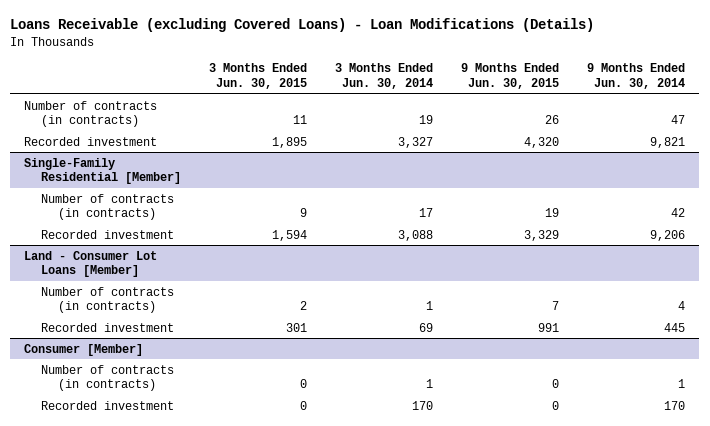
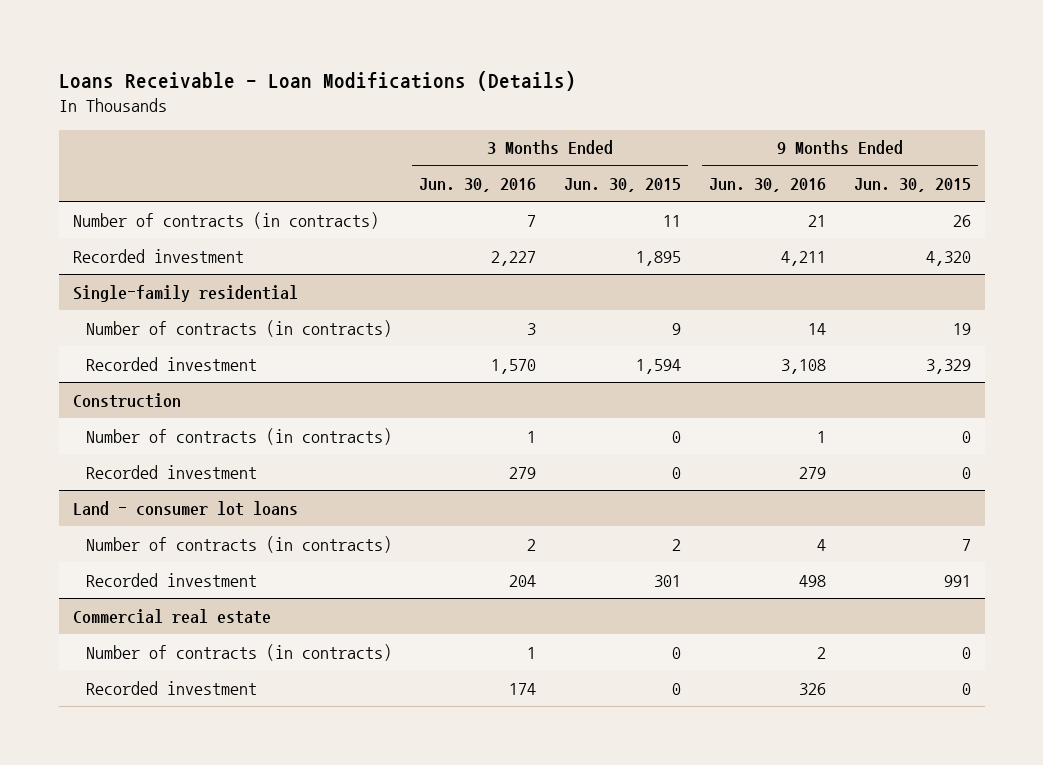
[10,18,595,33] Loans Receivable (excluding Covered Loans) - Loan Modifications (Details) -> [58,70,576,91] Loans Receivable - Loan Modifications (Details)
[335,63,434,90] 3 Months Ended Jun. 30, 2014 -> none
[587,63,686,90] 9 Months Ended Jun. 30, 2014 -> none
none -> [419,178,537,193] Jun. 30, 2016
none -> [709,178,827,193] Jun. 30, 2016
[24,157,182,185] Single-Family Residential [Member] -> [72,284,298,302] Single-family residential
none -> [72,392,181,408] Construction
none -> [85,427,392,445] Number of contracts (in contracts)
none -> [85,464,257,479] Recorded investment
[24,250,158,278] Land - Consumer Lot Loans [Member] -> [72,500,298,516] Land - consumer lot loans
[24,343,144,356] Consumer [Member] -> none
none -> [72,608,271,624] Commercial real estate

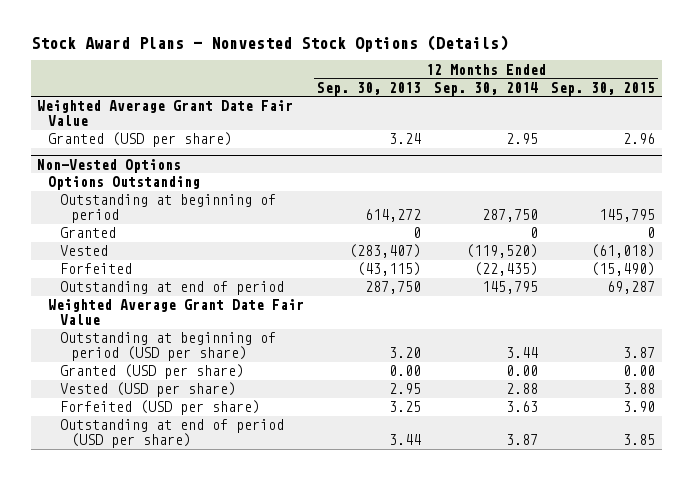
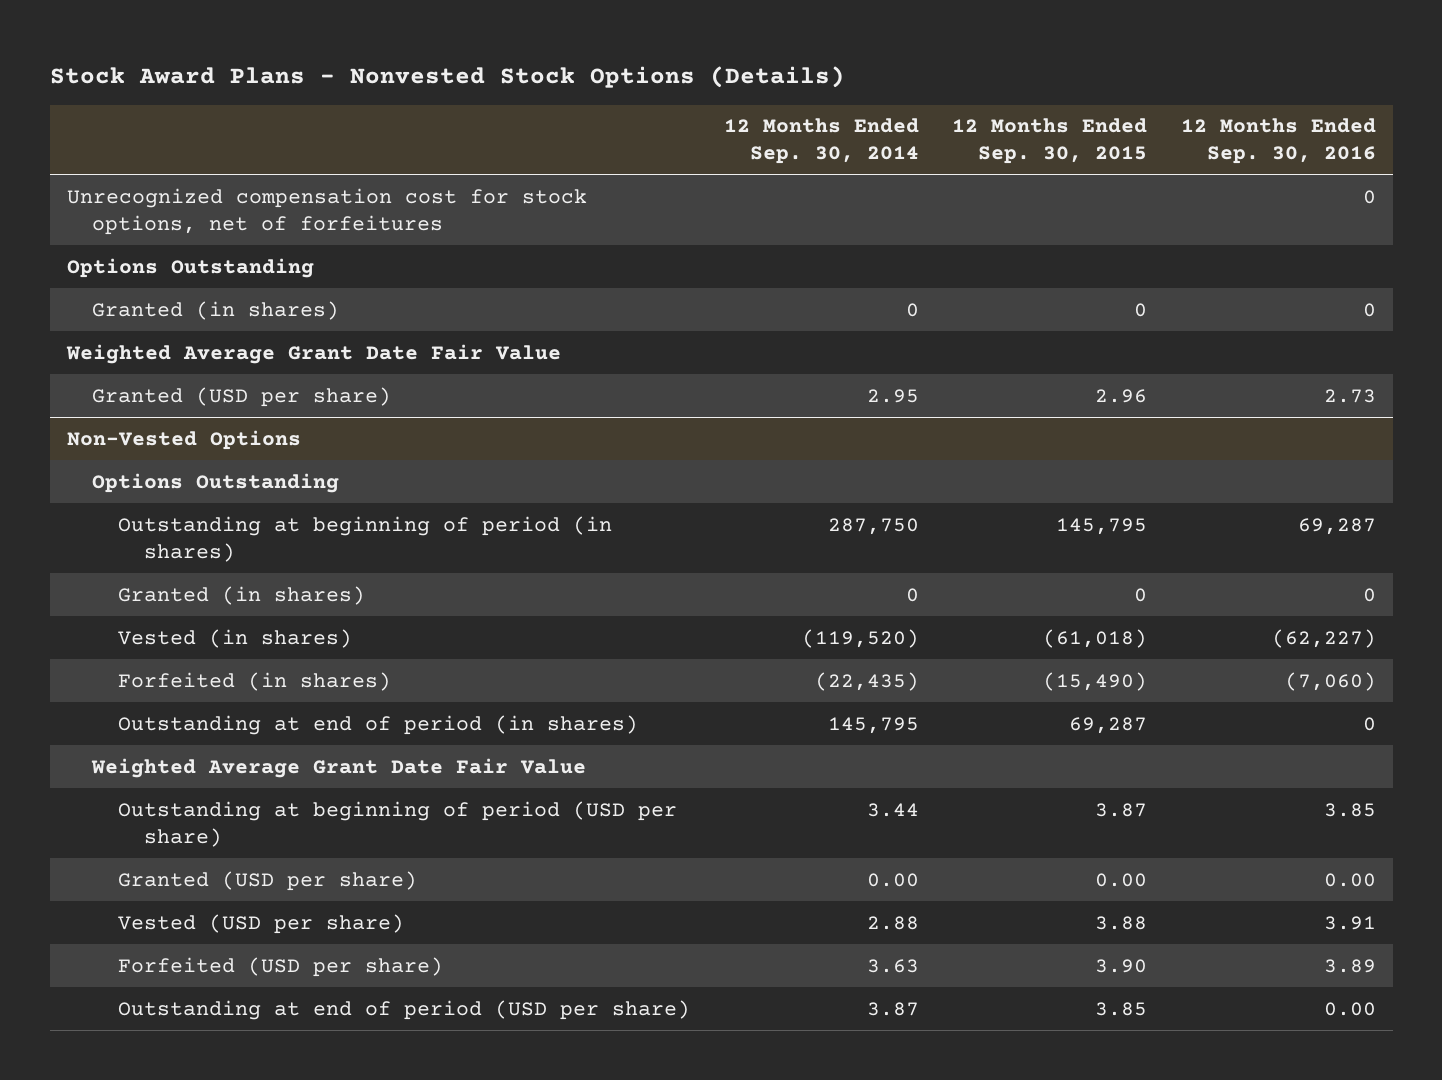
[317,81,422,96] Sep. 30, 2013 -> none
none -> [1180,118,1376,165] 12 Months Ended Sep. 30, 2016
none -> [66,187,587,235] Unrecognized compensation cost for stock options, net of forfeitures
none -> [66,257,314,278] Options Outstanding
none -> [92,300,340,320] Granted (in shares)
[59,194,276,224] Outstanding at beginning of period -> [117,515,612,562] Outstanding at beginning of period (in shares)
[59,227,116,239] Granted -> [117,585,365,605] Granted (in shares)
[59,245,108,257] Vested -> [117,628,352,648] Vested (in shares)
[59,263,132,275] Forfeited -> [117,671,391,691] Forfeited (in shares)
[59,281,284,296] Outstanding at end of period -> [117,714,638,735] Outstanding at end of period (in shares)

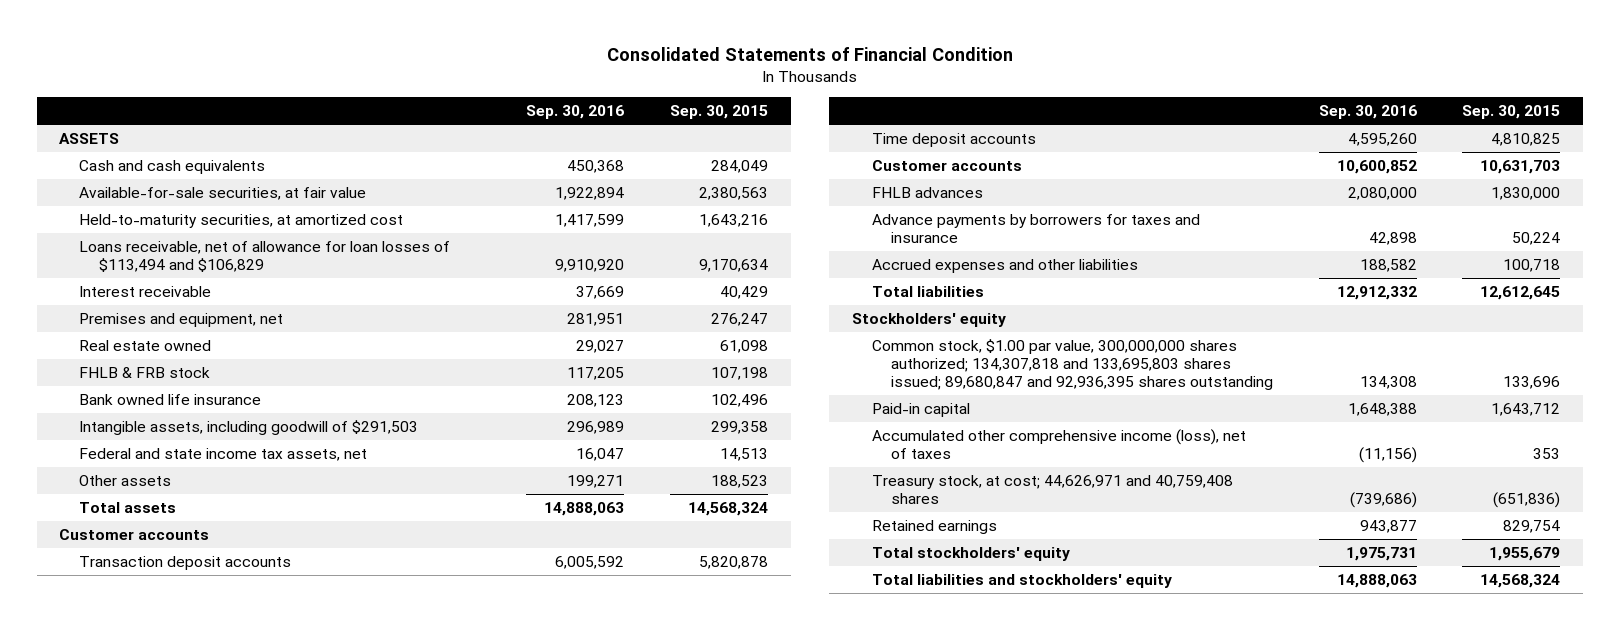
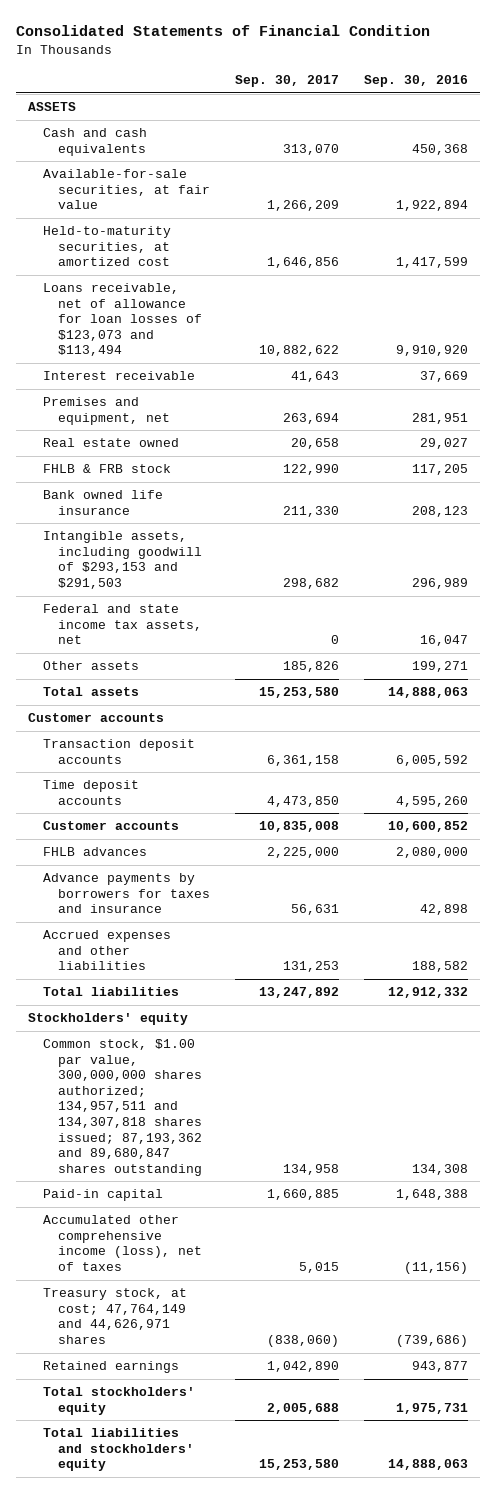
[669,105,768,120] Sep. 30, 2015 -> none
none -> [234,75,339,88] Sep. 30, 2017
[78,241,450,272] Loans receivable, net of allowance for loan losses of $113,494 and $106,829 -> [42,283,202,357] Loans receivable, net of allowance for loan losses of $123,073 and $113,494
[78,420,418,436] Intangible assets, including goodwill of $291,503 -> [42,531,202,589] Intangible assets, including goodwill of $293,153 and $291,503
[871,339,1274,390] Common stock, $1.00 par value, 300,000,000 shares authorized; 134,307,818 and 133,695,803 shares issued; 89,680,847 and 92,936,395 shares outstanding -> [42,1039,202,1176] Common stock, $1.00 par value, 300,000,000 shares authorized; 134,957,511 and 134,307,818 shares issued; 87,193,362 and 89,680,847 shares outstanding
[871,475,1233,504] Treasury stock, at cost; 44,626,971 and 40,759,408 shares -> [42,1288,187,1344] Treasury stock, at cost; 47,764,149 and 44,626,971 shares

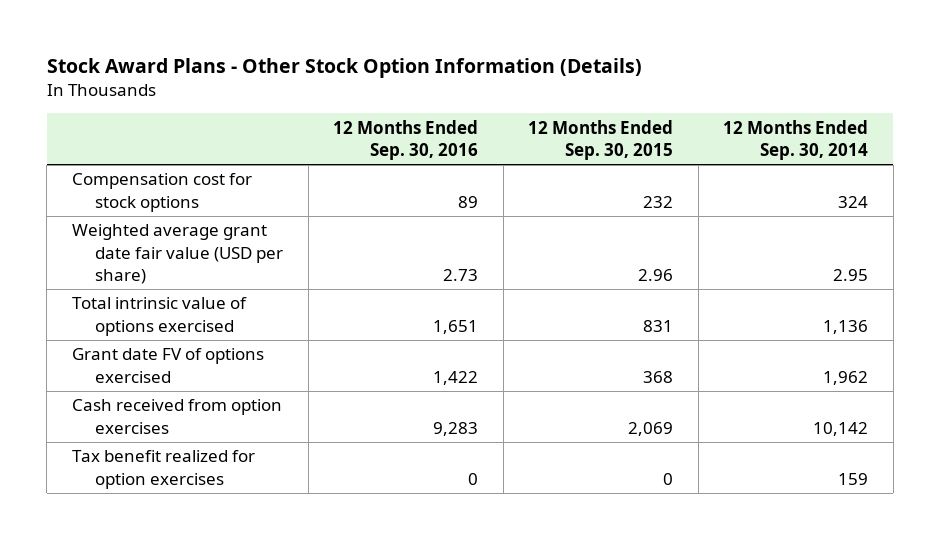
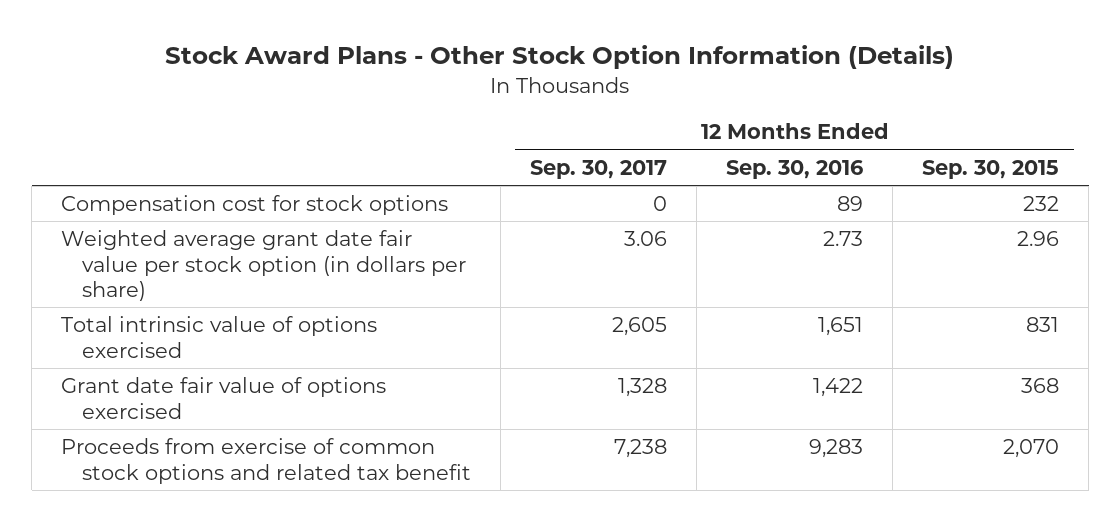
[723,119,869,160] 12 Months Ended Sep. 30, 2014 -> none
none -> [530,159,668,179] Sep. 30, 2017
[71,224,284,284] Weighted average grant date fair value (USD per share) -> [61,230,467,302] Weighted average grant date fair value per stock option (in dollars per share)
[71,399,282,434] Cash received from option exercises -> none
[71,450,255,489] Tax benefit realized for option exercises -> none
[71,348,264,383] Grant date FV of options exercised -> [61,377,387,419] Grant date fair value of options exercised
none -> [61,438,472,484] Proceeds from exercise of common stock options and related tax benefit

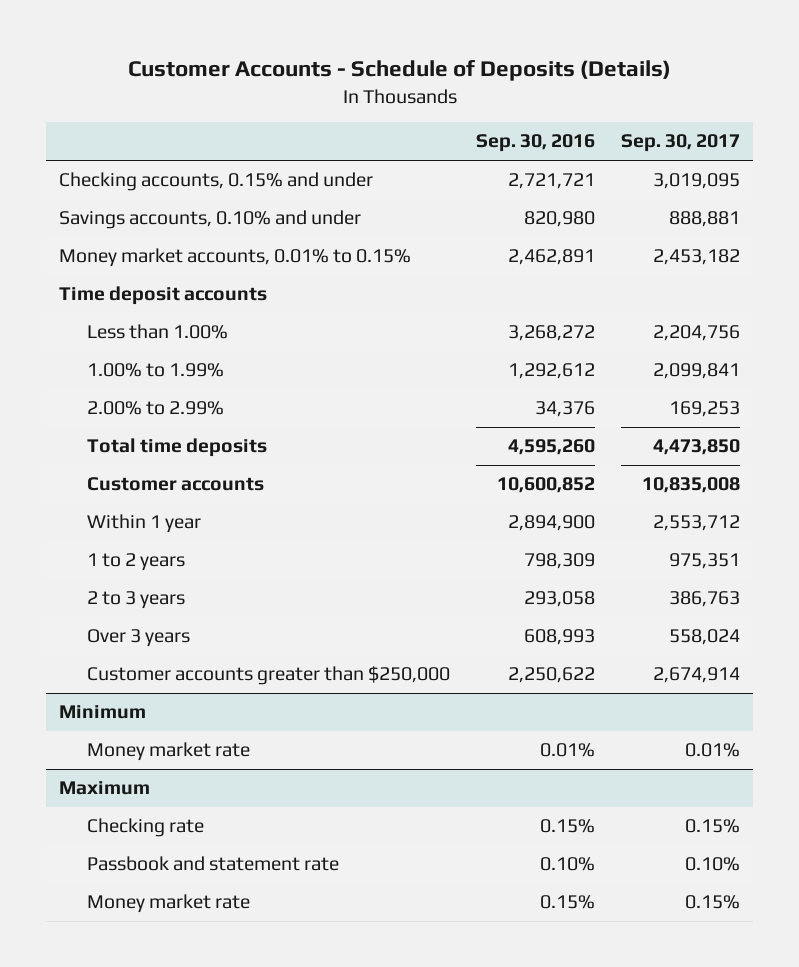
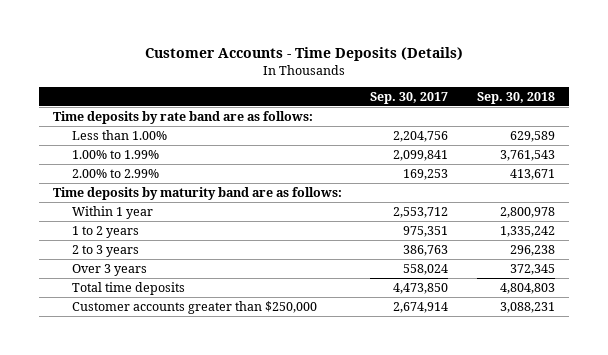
[127,60,671,82] Customer Accounts - Schedule of Deposits (Details) -> [144,47,463,62] Customer Accounts - Time Deposits (Details)
[476,134,596,153] Sep. 30, 2016 -> none
none -> [476,91,555,104] Sep. 30, 2018
[59,172,374,192] Checking accounts, 0.15% and under -> none
[59,210,362,230] Savings accounts, 0.10% and under -> none
[59,248,412,268] Money market accounts, 0.01% to 0.15% -> none
[59,286,268,306] Time deposit accounts -> [53,110,314,124] Time deposits by rate band are as follows:
[86,477,264,492] Customer accounts -> none
none -> [53,186,343,200] Time deposits by maturity band are as follows:
[86,438,267,458] Total time deposits -> [72,281,186,295] Total time deposits
[59,705,147,720] Minimum -> none
[86,742,250,762] Money market rate -> none
[59,781,151,796] Maximum -> none
[86,818,204,838] Checking rate -> none
[86,856,339,872] Passbook and statement rate -> none
[86,894,250,914] Money market rate -> none

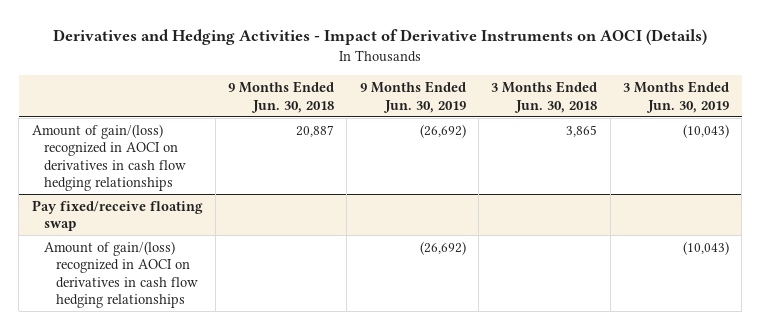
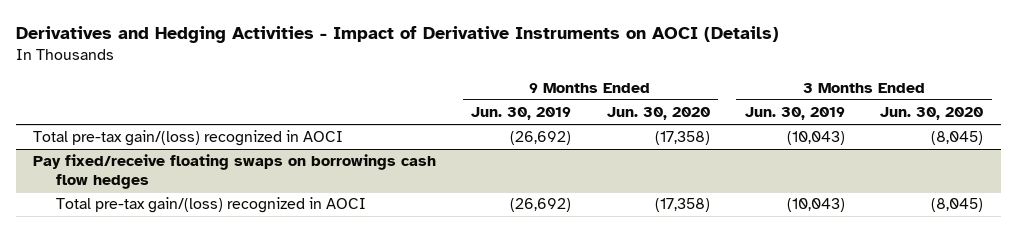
[228,81,335,113] 9 Months Ended Jun. 30, 2018 -> none
[491,81,598,113] 3 Months Ended Jun. 30, 2018 -> none
none -> [606,107,710,121] Jun. 30, 2020
none -> [879,107,983,121] Jun. 30, 2020
[31,123,186,192] Amount of gain/(loss) recognized in AOCI on derivatives in cash flow hedging relationships -> [33,130,344,147] Total pre-tax gain/(loss) recognized in AOCI
[31,199,203,232] Pay fixed/receive floating swap -> [33,154,437,189] Pay fixed/receive floating swaps on borrowings cash flow hedges
[43,240,199,309] Amount of gain/(loss) recognized in AOCI on derivatives in cash flow hedging relationships -> [55,197,366,214] Total pre-tax gain/(loss) recognized in AOCI

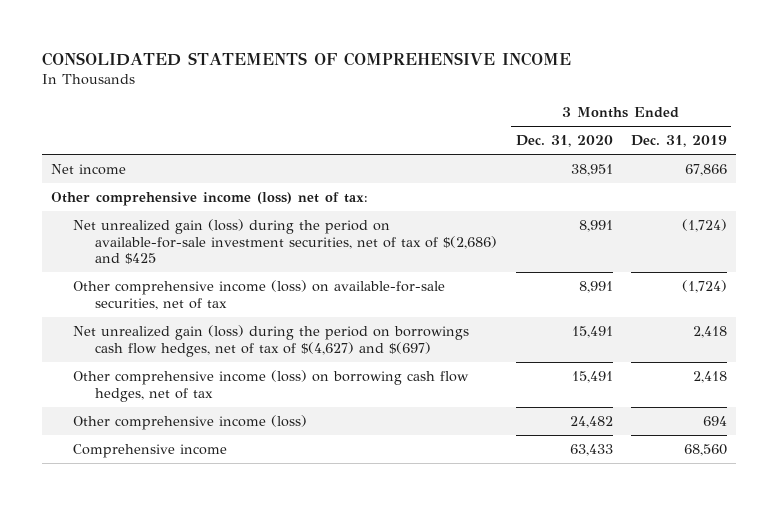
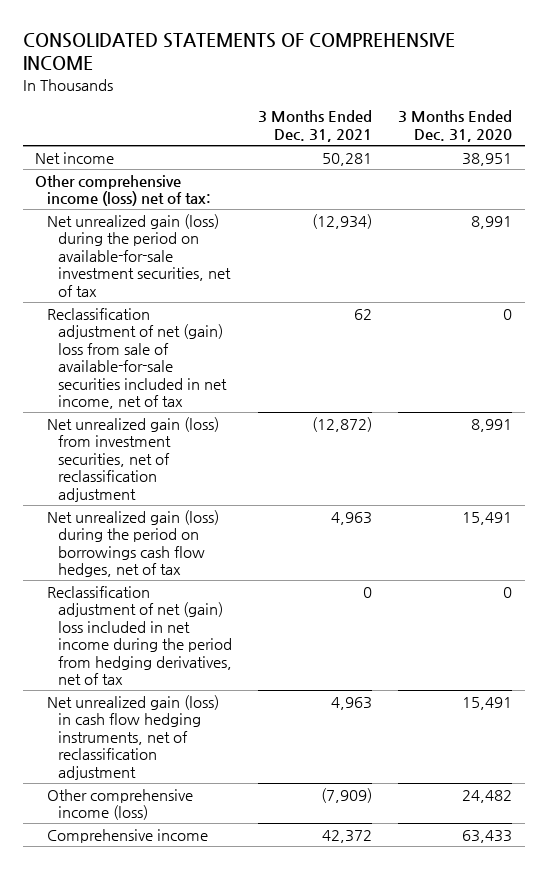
[630,135,727,148] Dec. 31, 2019 -> none
none -> [258,110,373,143] 3 Months Ended Dec. 31, 2021
[73,218,498,265] Net unrealized gain (loss) during the period on available-for-sale investment securities, net of tax of $(2,686) and $425 -> [46,213,232,297] Net unrealized gain (loss) during the period on available-for-sale investment securities, net of tax
none -> [46,307,228,410] Reclassification adjustment of net (gain) loss from sale of available-for-sale securities included in net income, net of tax
[73,279,446,310] Other comprehensive income (loss) on available-for-sale securities, net of tax -> [46,416,219,502] Net unrealized gain (loss) from investment securities, net of reclassification adjustment
[73,324,470,357] Net unrealized gain (loss) during the period on borrowings cash flow hedges, net of tax of $(4,627) and $(697) -> [46,509,219,578] Net unrealized gain (loss) during the period on borrowings cash flow hedges, net of tax
none -> [46,585,233,686] Reclassification adjustment of net (gain) loss included in net income during the period from hedging derivatives, net of tax
[73,369,470,402] Other comprehensive income (loss) on borrowing cash flow hedges, net of tax -> [46,694,219,780] Net unrealized gain (loss) in cash flow hedging instruments, net of reclassification adjustment

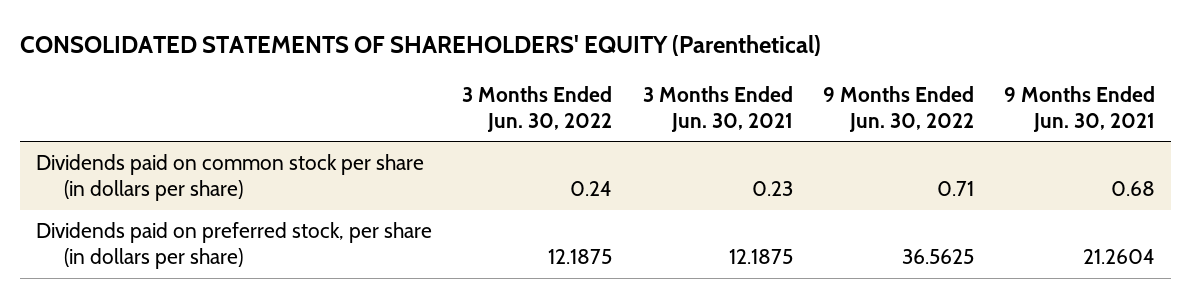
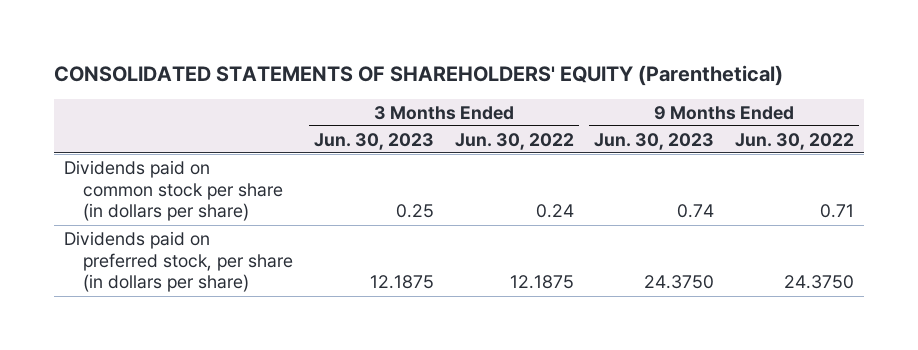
[642,85,793,133] 3 Months Ended Jun. 30, 2021 -> none
[1004,85,1156,133] 9 Months Ended Jun. 30, 2021 -> none
none -> [314,132,435,150] Jun. 30, 2023
none -> [594,132,715,150] Jun. 30, 2023
[902,249,975,265] 36.5625 -> [784,275,855,290] 24.3750

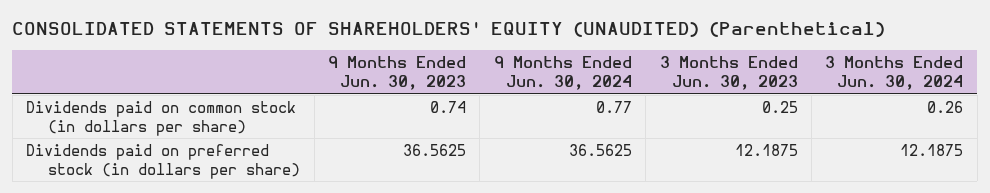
[53,65,783,87] CONSOLIDATED STATEMENTS OF SHAREHOLDERS' EQUITY (Parenthetical) -> [12,22,886,38] CONSOLIDATED STATEMENTS OF SHAREHOLDERS' EQUITY (UNAUDITED) (Parenthetical)
[454,132,574,150] Jun. 30, 2022 -> none
[735,132,855,150] Jun. 30, 2022 -> none
none -> [493,56,632,91] 9 Months Ended Jun. 30, 2024
none -> [825,56,964,91] 3 Months Ended Jun. 30, 2024
[63,159,284,222] Dividends paid on common stock per share (in dollars per share) -> [26,100,297,136] Dividends paid on common stock (in dollars per share)
[63,230,294,293] Dividends paid on preferred stock, per share (in dollars per share) -> [26,143,301,179] Dividends paid on preferred stock (in dollars per share)
[644,275,715,290] 24.3750 -> [402,143,466,156] 36.5625

